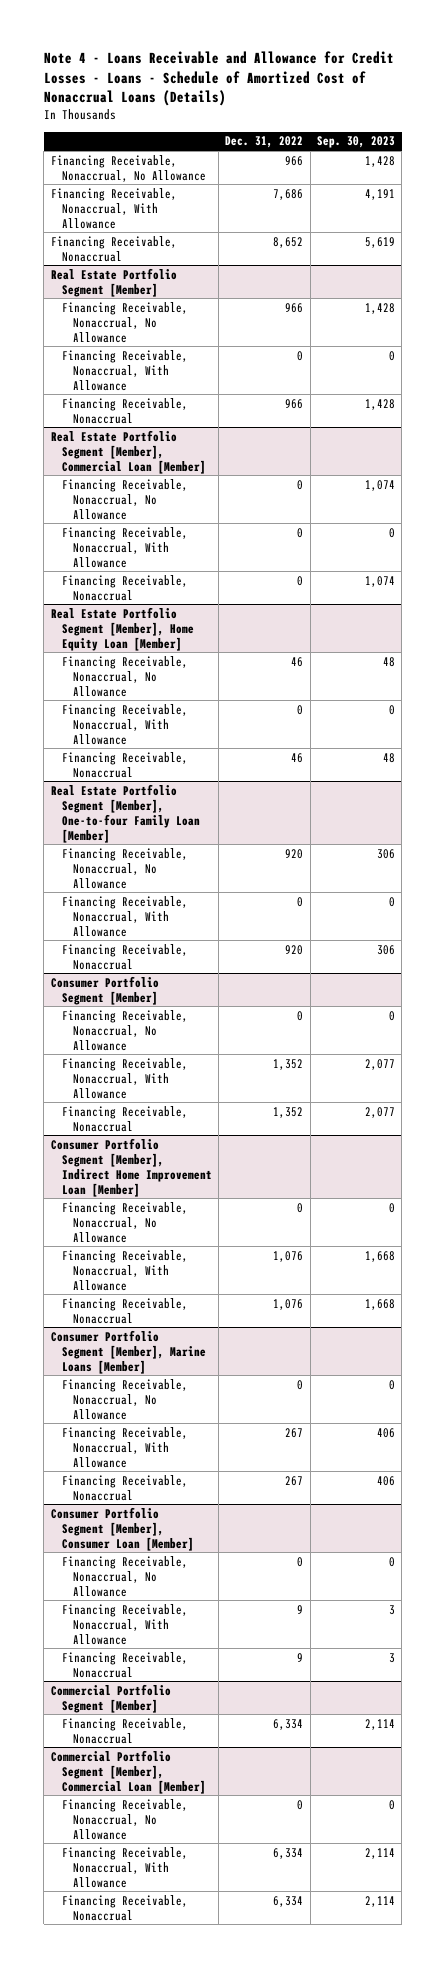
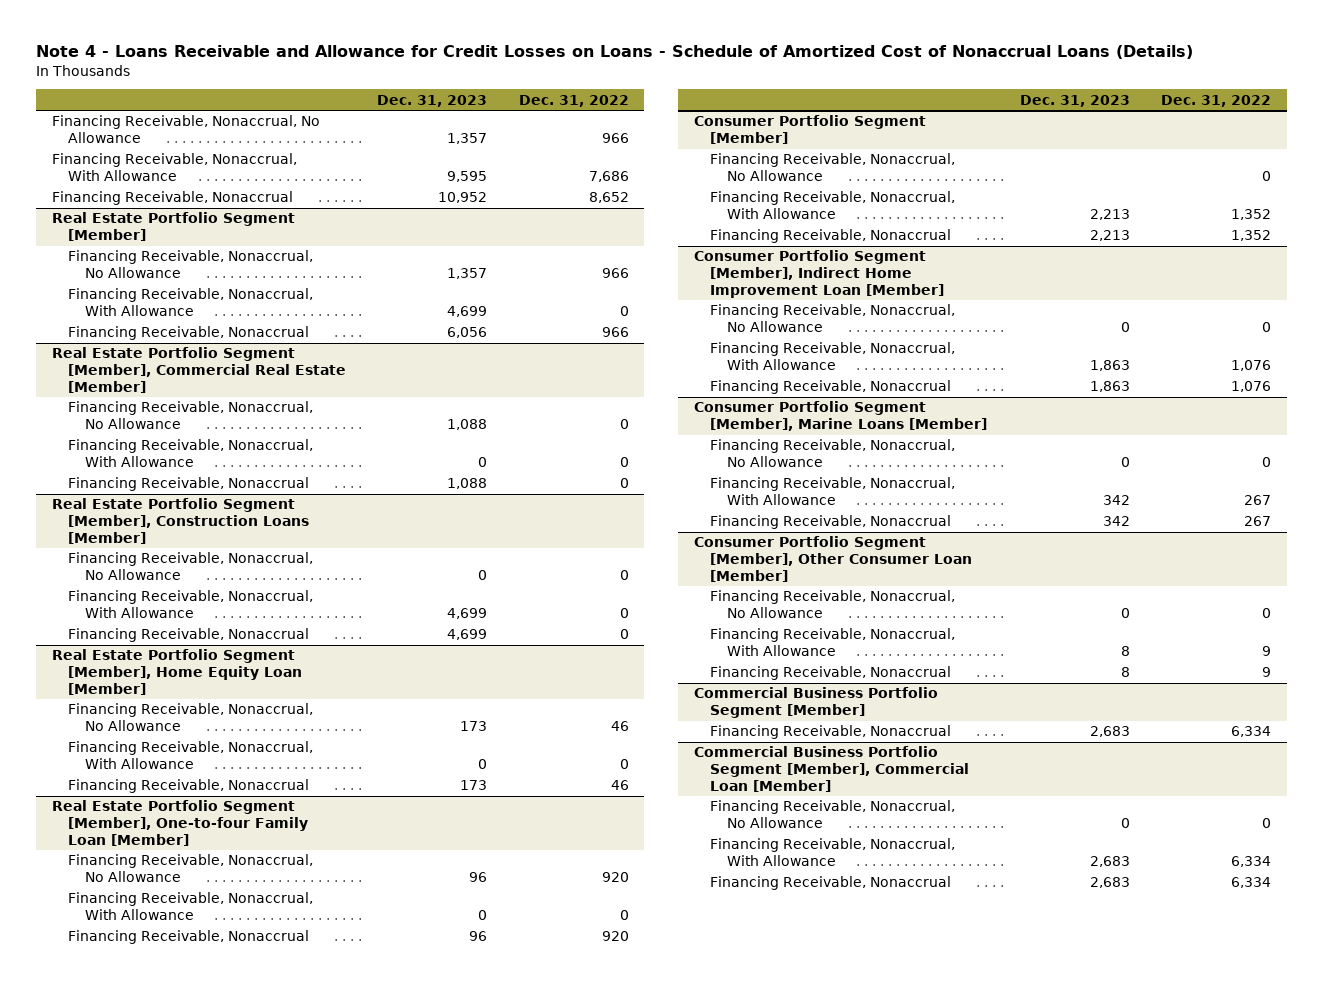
[43,51,394,107] Note 4 - Loans Receivable and Allowance for Credit Losses - Loans - Schedule of Amortized Cost of Nonaccrual Loans (Details) -> [36,45,1194,60] Note 4 - Loans Receivable and Allowance for Credit Losses on Loans - Schedule of Amortized Cost of Nonaccrual Loans (Details)
[317,136,396,149] Sep. 30, 2023 -> none
none -> [377,94,488,107] Dec. 31, 2023
[50,429,206,474] Real Estate Portfolio Segment [Member], Commercial Loan [Member] -> [51,347,347,393] Real Estate Portfolio Segment [Member], Commercial Real Estate [Member]
none -> [51,498,310,544] Real Estate Portfolio Segment [Member], Construction Loans [Member]
none -> [68,552,314,581] Financing Receivable, Nonaccrual, No Allowance
none -> [68,590,314,619] Financing Receivable, Nonaccrual, With Allowance
none -> [68,628,310,643] Financing Receivable, Nonaccrual
[50,1506,194,1551] Consumer Portfolio Segment [Member], Consumer Loan [Member] -> [694,536,973,582] Consumer Portfolio Segment [Member], Other Consumer Loan [Member]
[50,1683,171,1713] Commercial Portfolio Segment [Member] -> [694,687,939,719] Commercial Business Portfolio Segment [Member]
[50,1749,206,1794] Commercial Portfolio Segment [Member], Commercial Loan [Member] -> [694,746,970,792] Commercial Business Portfolio Segment [Member], Commercial Loan [Member]

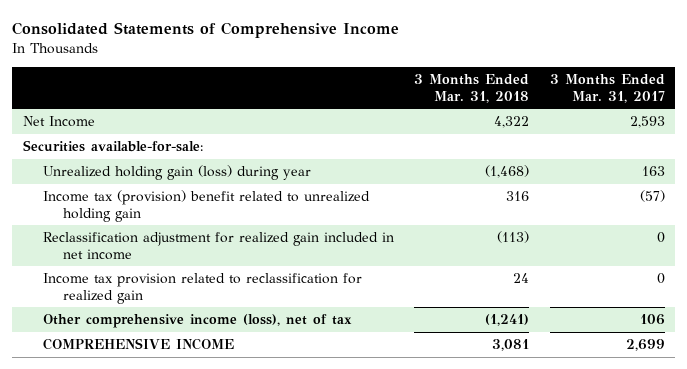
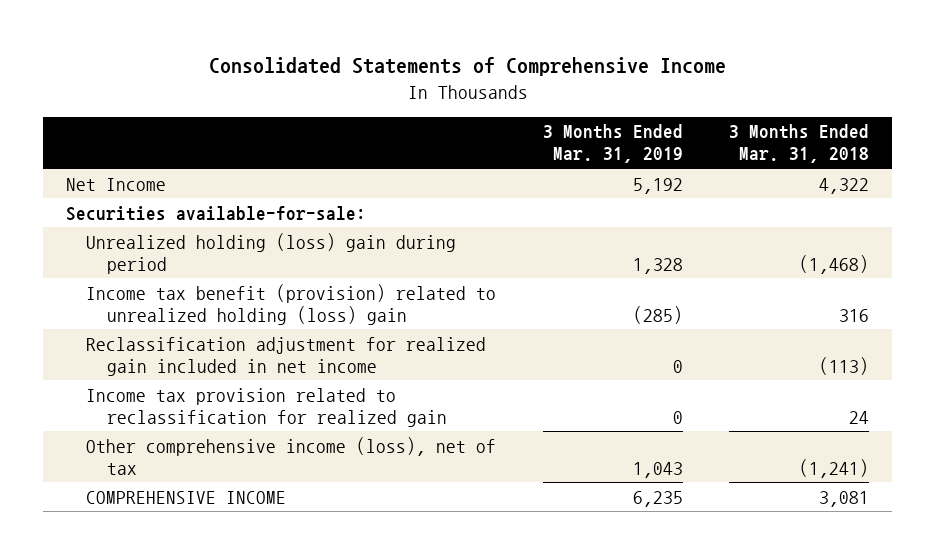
[549,74,665,103] 3 Months Ended Mar. 31, 2017 -> none
none -> [542,124,683,164] 3 Months Ended Mar. 31, 2019
[42,165,311,181] Unrealized holding gain (loss) during year -> [86,232,457,274] Unrealized holding (loss) gain during period
[42,190,370,222] Income tax (provision) benefit related to unrealized holding gain -> [86,283,497,325] Income tax benefit (provision) related to unrealized holding (loss) gain

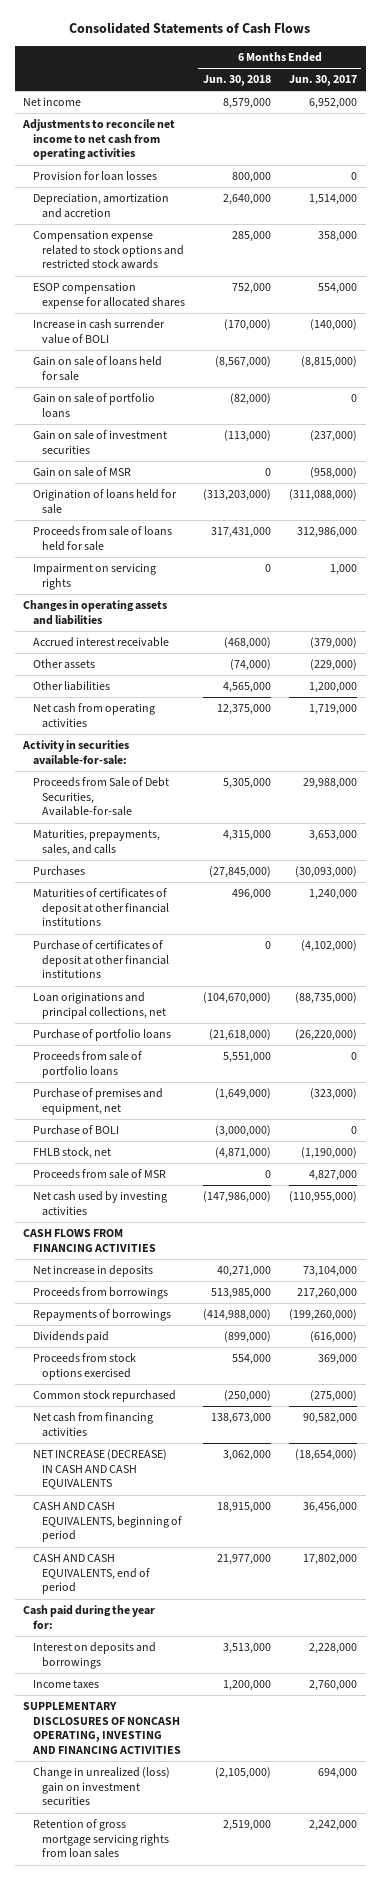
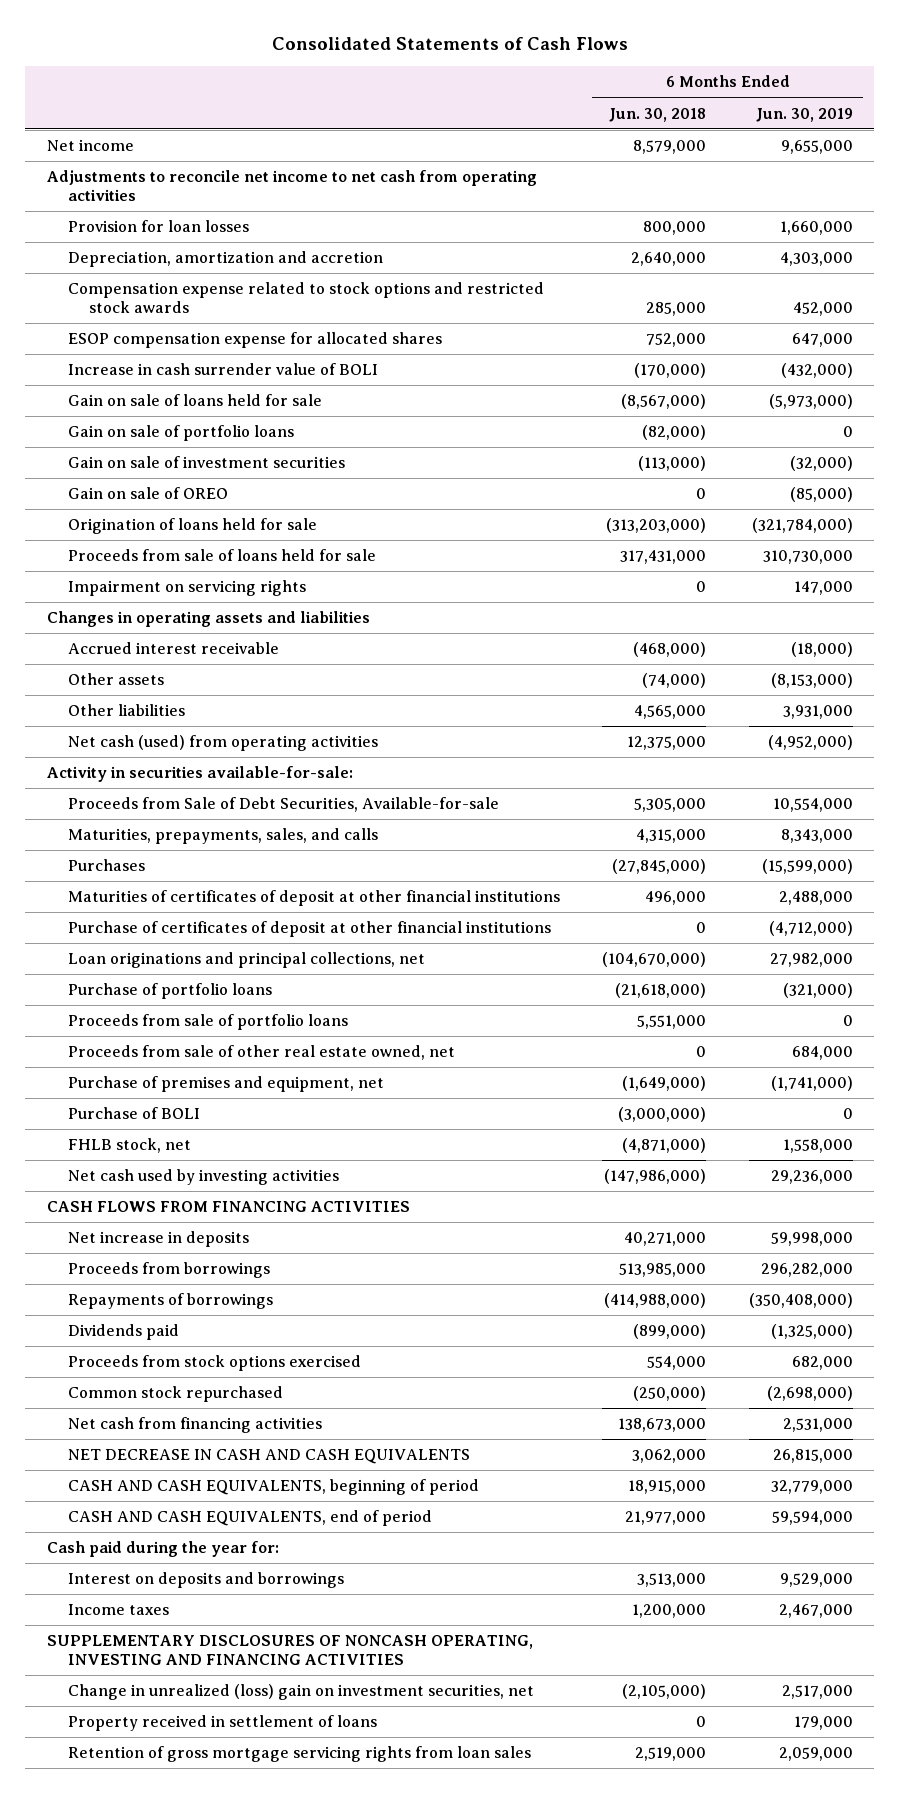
[288,75,357,87] Jun. 30, 2017 -> none
none -> [755,107,853,122] Jun. 30, 2019
[32,467,131,478] Gain on sale of MSR -> [67,487,228,500] Gain on sale of OREO
[32,703,155,728] Net cash from operating activities -> [67,735,378,752] Net cash (used) from operating activities
none -> [67,1045,455,1061] Proceeds from sale of other real estate owned, net
[32,1169,166,1180] Proceeds from sale of MSR -> none
[32,1449,167,1490] NET INCREASE (DECREASE) IN CASH AND CASH EQUIVALENTS -> [67,1449,470,1465] NET DECREASE IN CASH AND CASH EQUIVALENTS
[32,1767,170,1806] Change in unrealized (loss) gain on investment securities -> [67,1684,534,1701] Change in unrealized (loss) gain on investment securities, net
none -> [67,1715,377,1732] Property received in settlement of loans

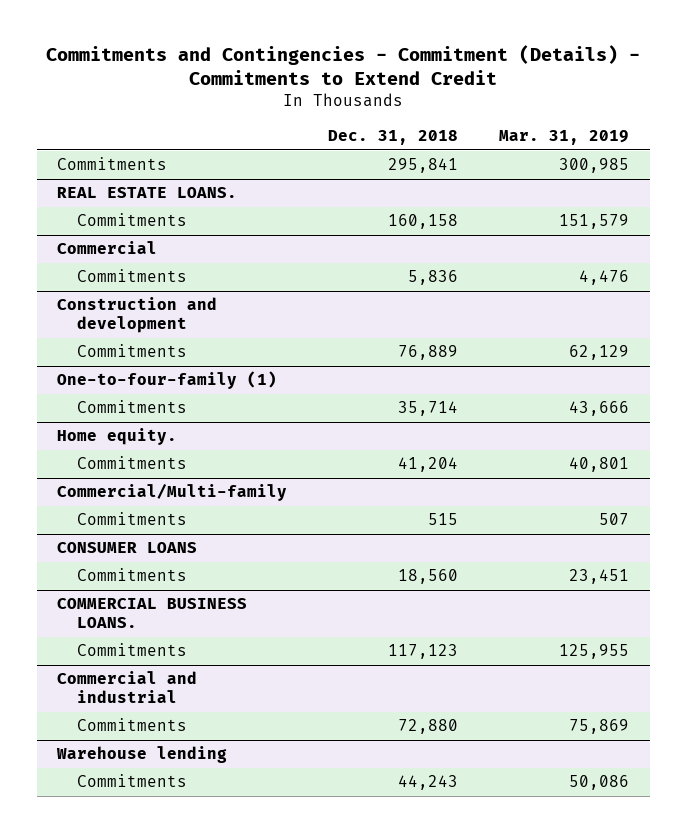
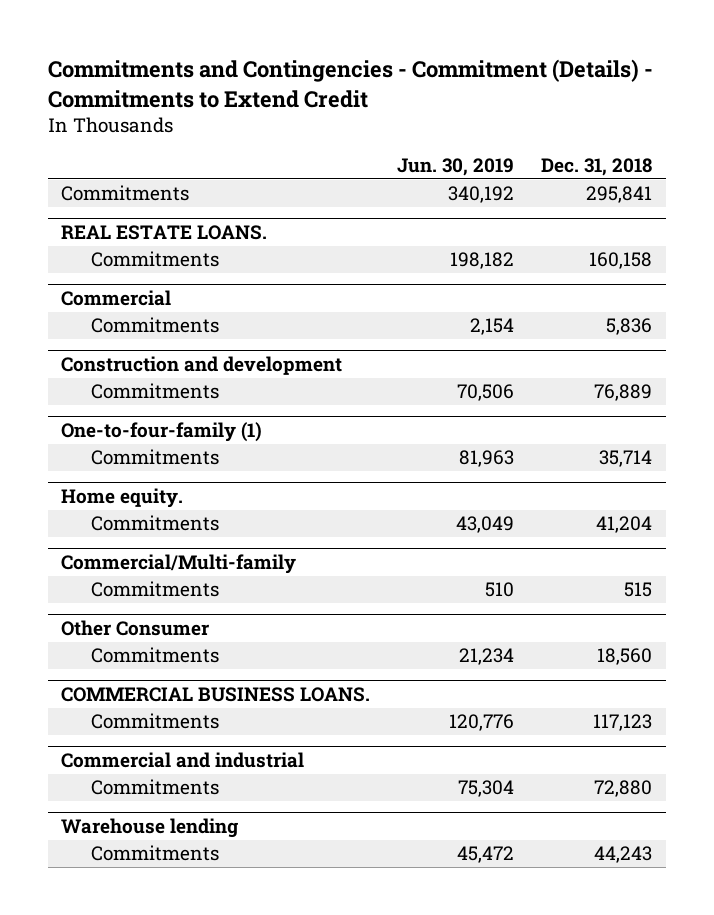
[499,130,630,146] Mar. 31, 2019 -> none
none -> [397,157,515,176] Jun. 30, 2019
[57,542,198,554] CONSUMER LOANS -> [61,619,210,636] Other Consumer

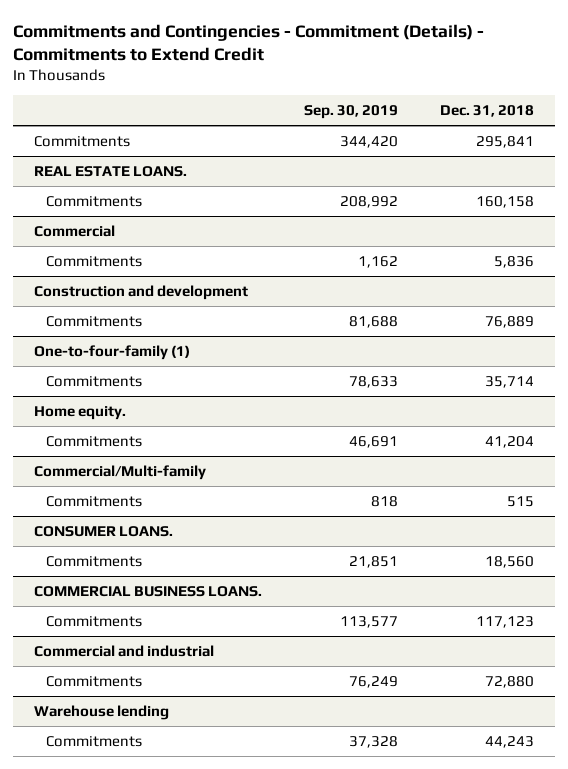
[397,157,515,176] Jun. 30, 2019 -> none
none -> [304,105,399,120] Sep. 30, 2019
[61,619,210,636] Other Consumer -> [34,525,174,537] CONSUMER LOANS.

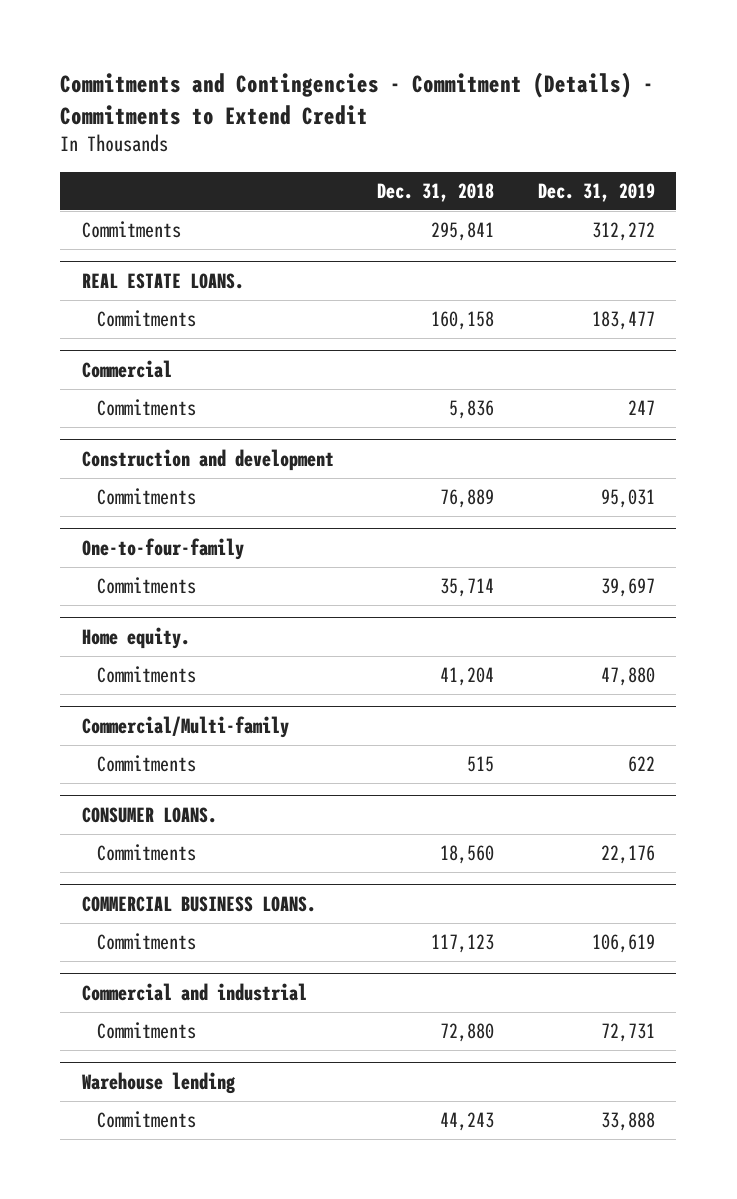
[304,105,399,120] Sep. 30, 2019 -> none
none -> [537,183,655,203] Dec. 31, 2019
[34,344,191,360] One-to-four-family (1) -> [81,538,244,561] One-to-four-family

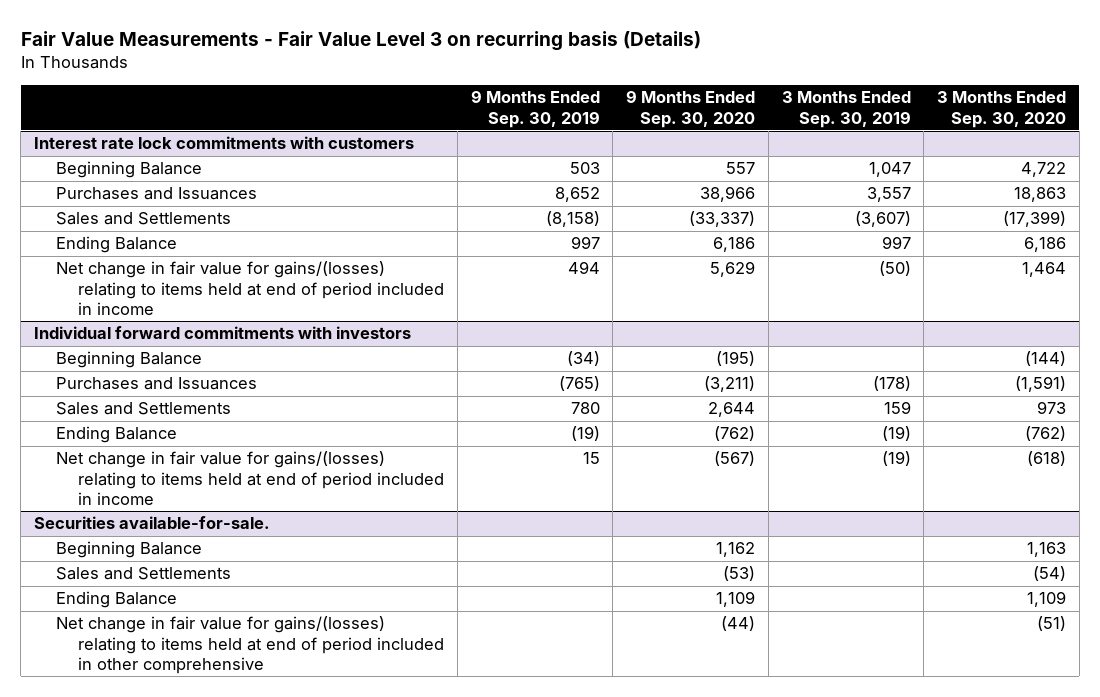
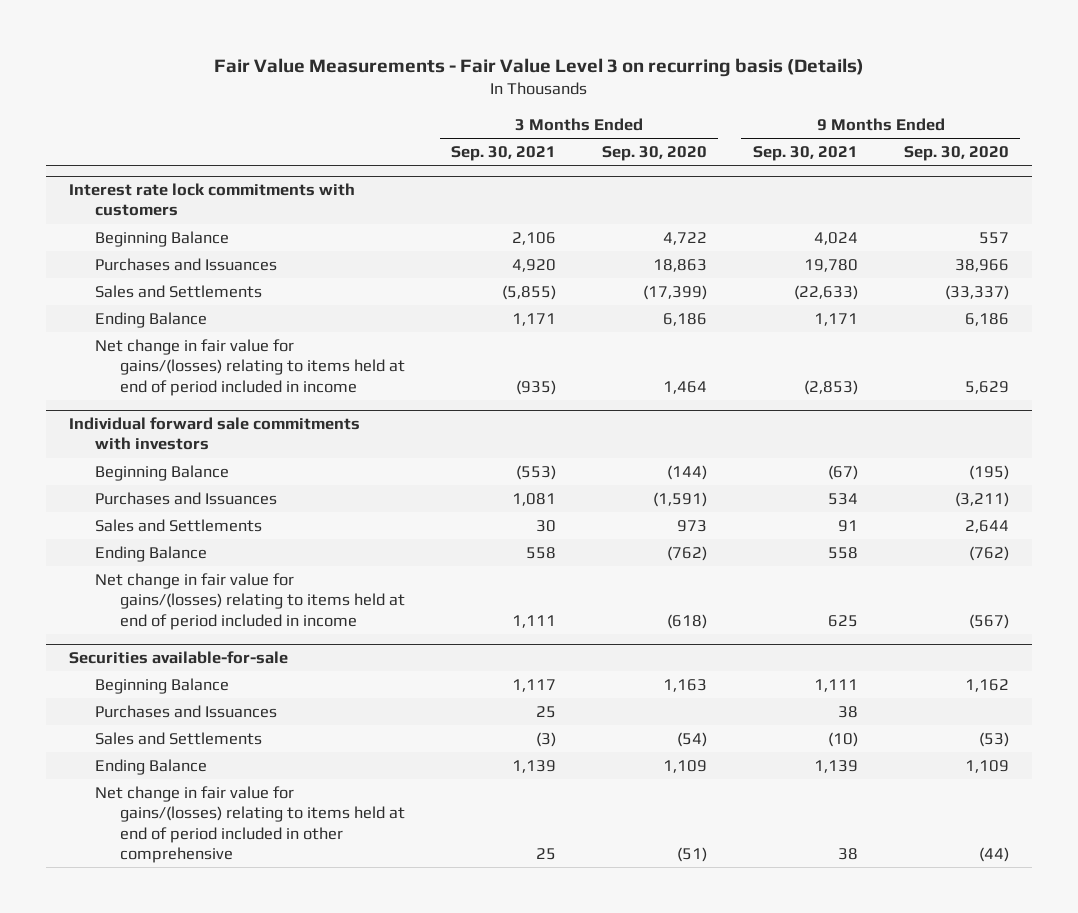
[470,90,600,128] 9 Months Ended Sep. 30, 2019 -> none
[781,91,911,128] 3 Months Ended Sep. 30, 2019 -> none
none -> [451,145,557,161] Sep. 30, 2021
none -> [752,145,858,161] Sep. 30, 2021
[34,326,412,340] Individual forward commitments with investors -> [68,417,360,451] Individual forward sale commitments with investors
[34,516,271,530] Securities available-for-sale. -> [68,651,288,665] Securities available-for-sale
none -> [94,704,277,718] Purchases and Issuances

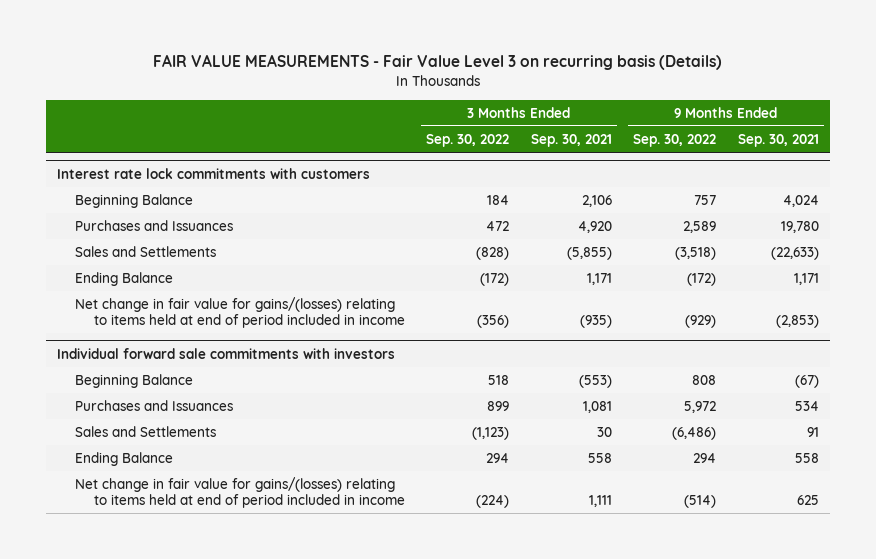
[213,57,864,77] Fair Value Measurements - Fair Value Level 3 on recurring basis (Details) -> [153,54,723,71] FAIR VALUE MEASUREMENTS - Fair Value Level 3 on recurring basis (Details)
[602,145,708,161] Sep. 30, 2020 -> none
[903,145,1009,161] Sep. 30, 2020 -> none
none -> [426,133,510,147] Sep. 30, 2022
none -> [633,133,717,147] Sep. 30, 2022
[68,651,288,665] Securities available-for-sale -> none
[94,677,229,694] Beginning Balance -> none
[94,704,277,718] Purchases and Issuances -> none
[94,731,262,745] Sales and Settlements -> none
[94,758,207,775] Ending Balance -> none
[94,785,406,864] Net change in fair value for gains/(losses) relating to items held at end of period included in other comprehensive -> none

